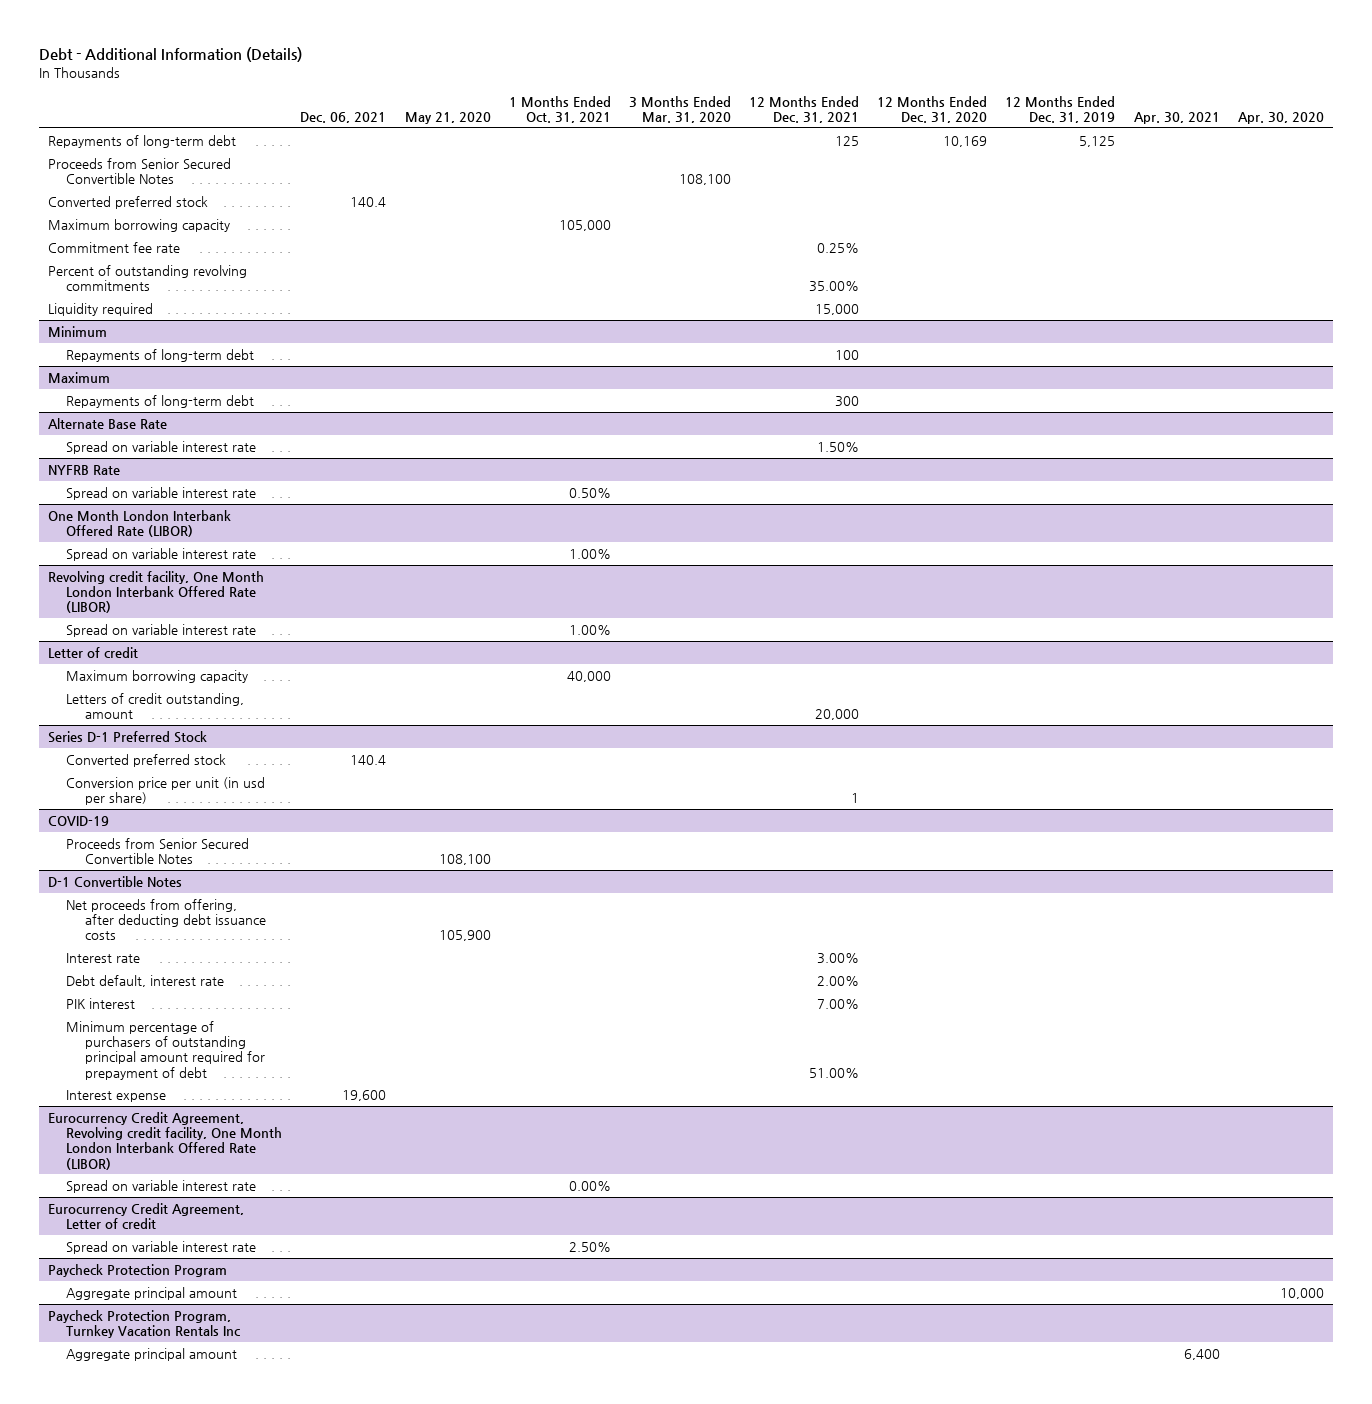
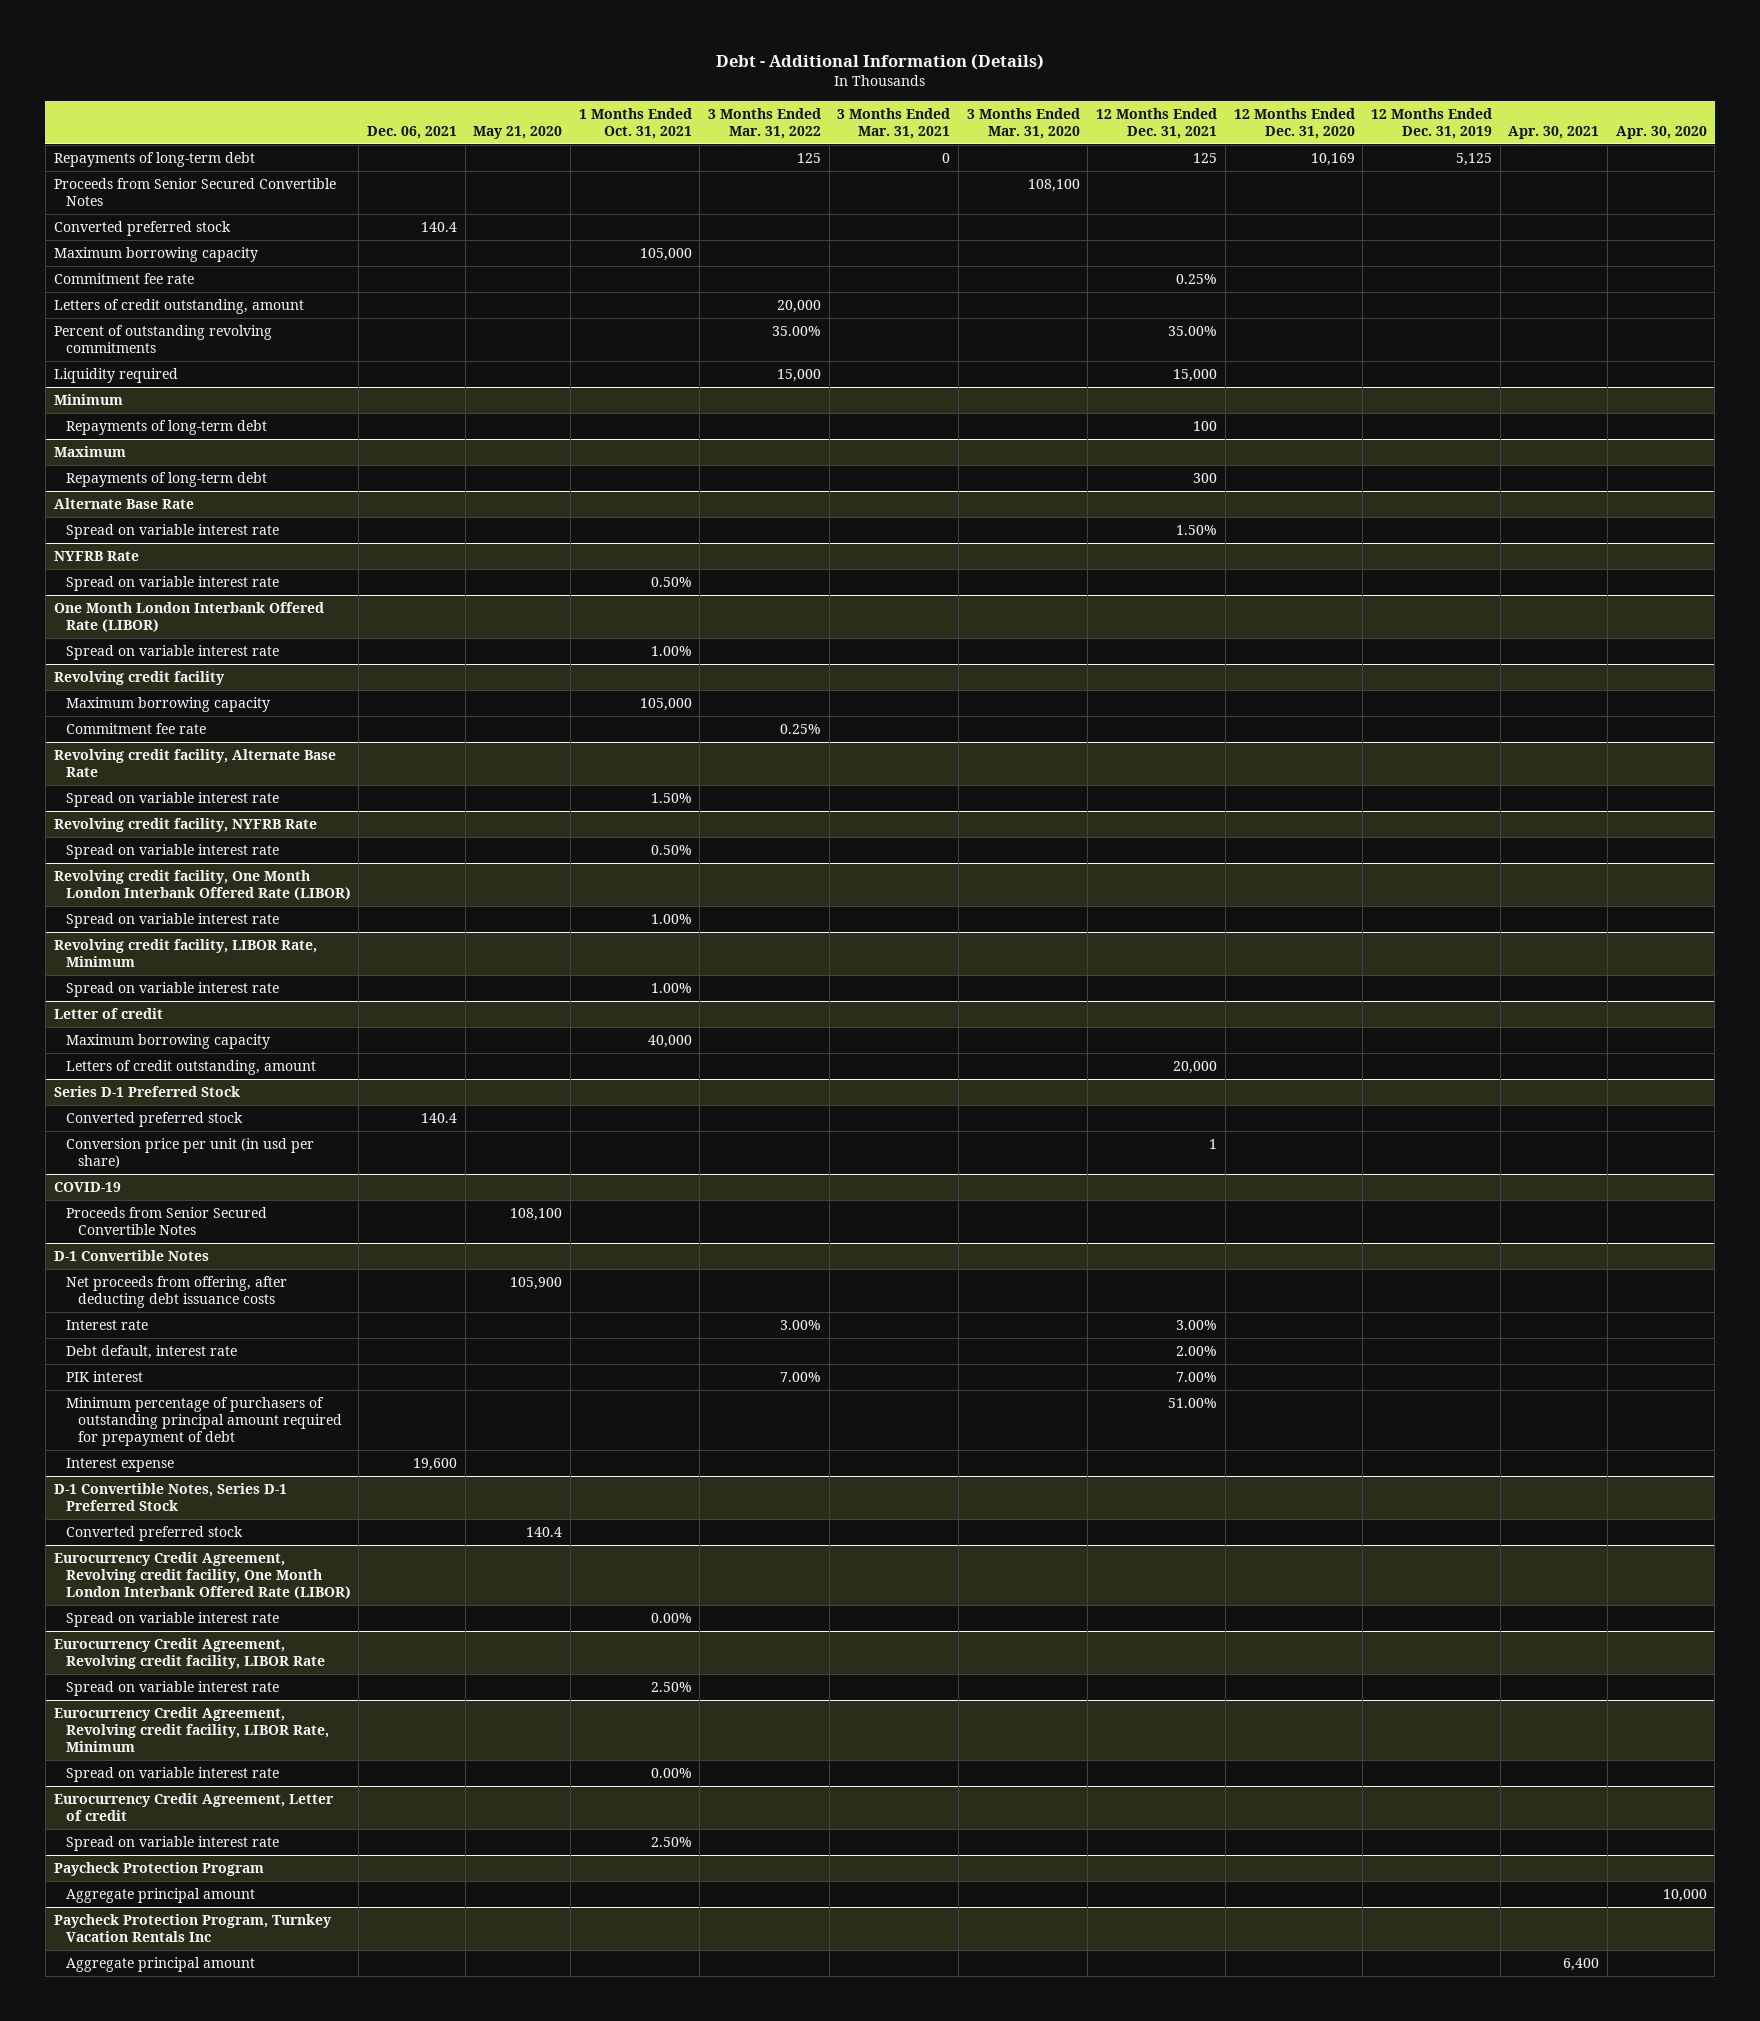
none -> [708,107,822,139] 3 Months Ended Mar. 31, 2022
none -> [837,107,951,139] 3 Months Ended Mar. 31, 2021
none -> [53,299,304,315] Letters of credit outstanding, amount
none -> [53,671,225,686] Revolving credit facility
none -> [65,697,270,713] Maximum borrowing capacity
none -> [65,723,206,735] Commitment fee rate
none -> [53,749,336,778] Revolving credit facility, Alternate Base Rate
none -> [65,792,279,808] Spread on variable interest rate
none -> [53,818,317,833] Revolving credit facility, NYFRB Rate
none -> [65,844,279,860] Spread on variable interest rate
none -> [53,939,317,968] Revolving credit facility, LIBOR Rate, Minimum
none -> [65,982,279,998] Spread on variable interest rate
none -> [53,1483,287,1512] D-1 Convertible Notes, Series D-1 Preferred Stock
none -> [65,1526,243,1542] Converted preferred stock
none -> [53,1638,325,1670] Eurocurrency Credit Agreement, Revolving credit facility, LIBOR Rate
none -> [65,1681,279,1697] Spread on variable interest rate
none -> [53,1707,329,1753] Eurocurrency Credit Agreement, Revolving credit facility, LIBOR Rate, Minimum
none -> [65,1767,279,1783] Spread on variable interest rate

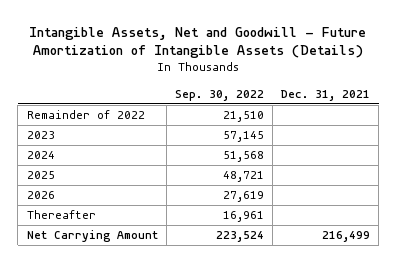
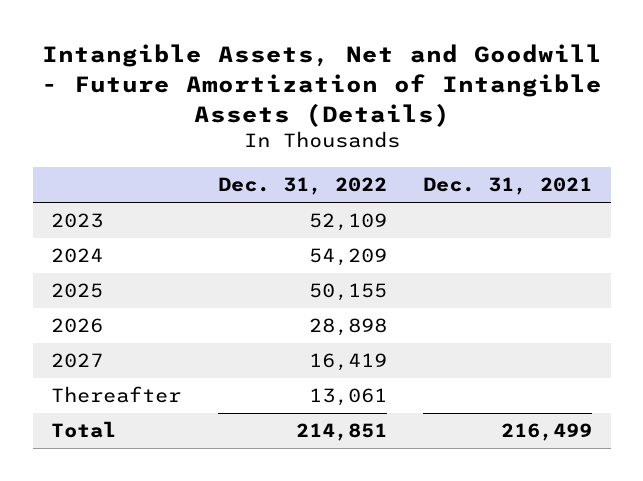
[174,89,264,101] Sep. 30, 2022 -> none
none -> [217,177,387,196] Dec. 31, 2022
[26,110,145,120] Remainder of 2022 -> none
none -> [50,353,103,369] 2027
[26,230,158,243] Net Carrying Amount -> [50,421,116,439] Total

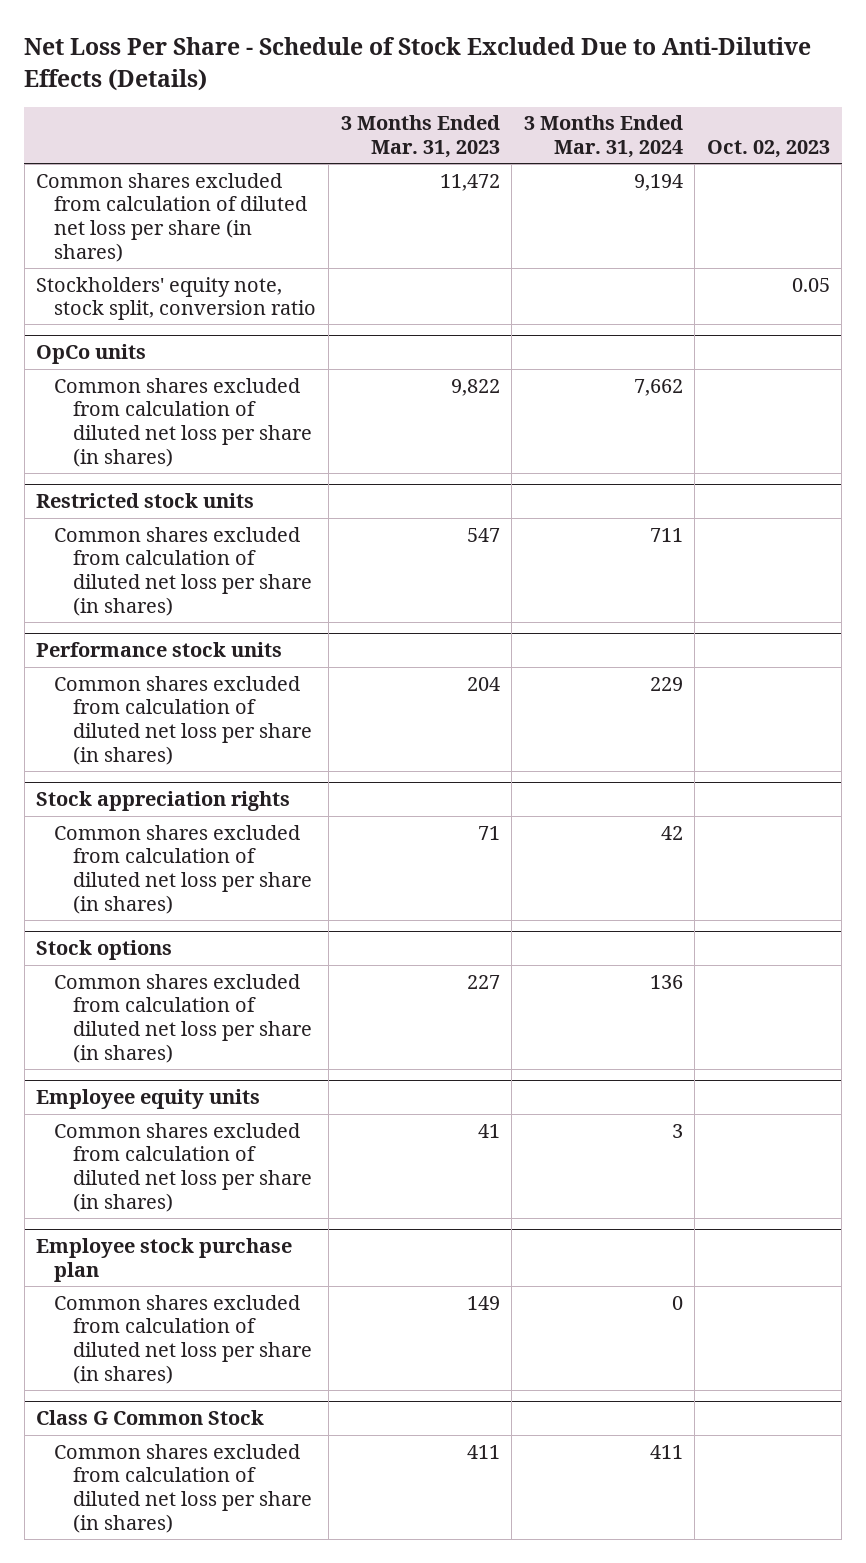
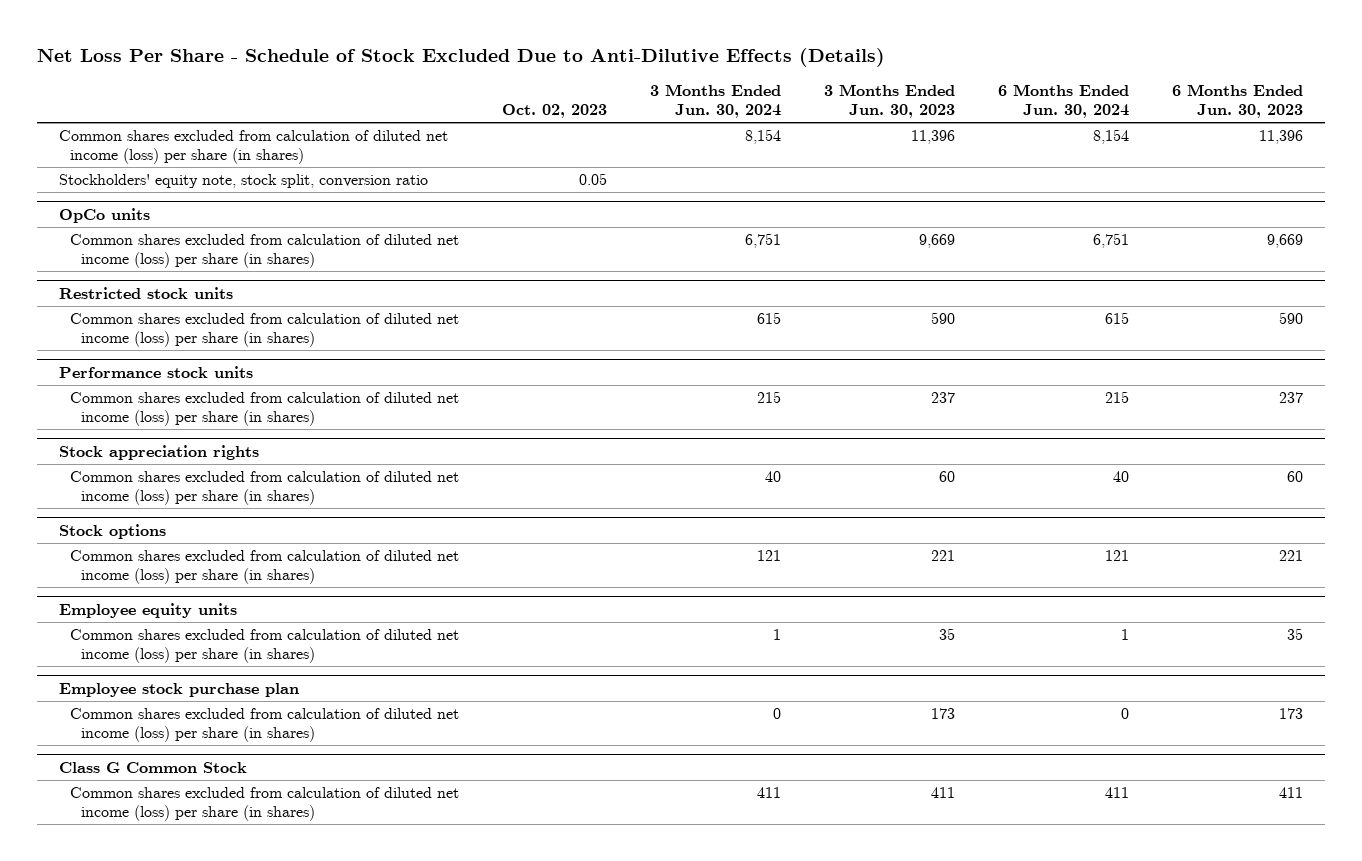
[340,115,500,159] 3 Months Ended Mar. 31, 2023 -> none
[523,115,683,159] 3 Months Ended Mar. 31, 2024 -> none
none -> [650,83,782,119] 3 Months Ended Jun. 30, 2024
none -> [824,83,956,119] 3 Months Ended Jun. 30, 2023
none -> [998,83,1130,119] 6 Months Ended Jun. 30, 2024
none -> [1172,83,1304,119] 6 Months Ended Jun. 30, 2023
[36,172,308,262] Common shares excluded from calculation of diluted net loss per share (in shares) -> [58,129,448,165] Common shares excluded from calculation of diluted net income (loss) per share (in shares)
[54,377,312,467] Common shares excluded from calculation of diluted net loss per share (in shares) -> [70,233,460,269] Common shares excluded from calculation of diluted net income (loss) per share (in shares)
[54,526,312,616] Common shares excluded from calculation of diluted net loss per share (in shares) -> [70,312,460,348] Common shares excluded from calculation of diluted net income (loss) per share (in shares)
[54,675,312,765] Common shares excluded from calculation of diluted net loss per share (in shares) -> [70,391,460,427] Common shares excluded from calculation of diluted net income (loss) per share (in shares)
[54,824,312,914] Common shares excluded from calculation of diluted net loss per share (in shares) -> [70,470,460,506] Common shares excluded from calculation of diluted net income (loss) per share (in shares)
[54,973,312,1063] Common shares excluded from calculation of diluted net loss per share (in shares) -> [70,549,460,585] Common shares excluded from calculation of diluted net income (loss) per share (in shares)
[54,1122,312,1212] Common shares excluded from calculation of diluted net loss per share (in shares) -> [70,628,460,664] Common shares excluded from calculation of diluted net income (loss) per share (in shares)
[54,1294,312,1384] Common shares excluded from calculation of diluted net loss per share (in shares) -> [70,707,460,743] Common shares excluded from calculation of diluted net income (loss) per share (in shares)
[54,1443,312,1533] Common shares excluded from calculation of diluted net loss per share (in shares) -> [70,786,460,822] Common shares excluded from calculation of diluted net income (loss) per share (in shares)

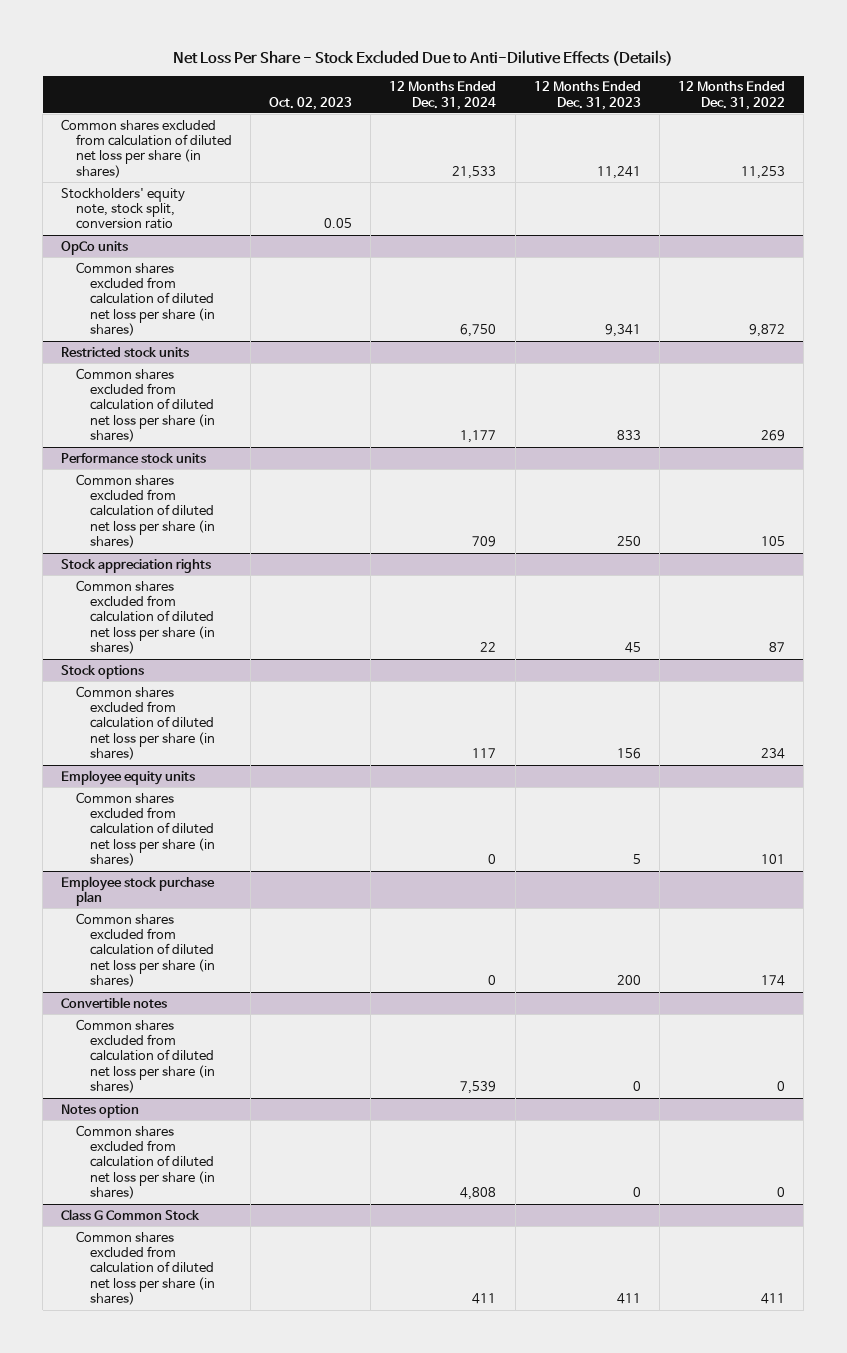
[37,48,886,68] Net Loss Per Share - Schedule of Stock Excluded Due to Anti-Dilutive Effects (Details) -> [173,49,674,66] Net Loss Per Share - Stock Excluded Due to Anti-Dilutive Effects (Details)
[650,83,782,119] 3 Months Ended Jun. 30, 2024 -> none
[824,83,956,119] 3 Months Ended Jun. 30, 2023 -> none
[998,83,1130,119] 6 Months Ended Jun. 30, 2024 -> none
[1172,83,1304,119] 6 Months Ended Jun. 30, 2023 -> none
none -> [389,81,497,110] 12 Months Ended Dec. 31, 2024
none -> [533,81,641,110] 12 Months Ended Dec. 31, 2023
none -> [678,81,786,110] 12 Months Ended Dec. 31, 2022
[58,129,448,165] Common shares excluded from calculation of diluted net income (loss) per share (in shares) -> [61,118,232,178] Common shares excluded from calculation of diluted net loss per share (in shares)
[70,233,460,269] Common shares excluded from calculation of diluted net income (loss) per share (in shares) -> [75,261,215,337] Common shares excluded from calculation of diluted net loss per share (in shares)
[70,312,460,348] Common shares excluded from calculation of diluted net income (loss) per share (in shares) -> [75,367,215,443] Common shares excluded from calculation of diluted net loss per share (in shares)
[70,391,460,427] Common shares excluded from calculation of diluted net income (loss) per share (in shares) -> [75,473,215,549] Common shares excluded from calculation of diluted net loss per share (in shares)
[70,470,460,506] Common shares excluded from calculation of diluted net income (loss) per share (in shares) -> [75,579,215,655] Common shares excluded from calculation of diluted net loss per share (in shares)
[70,549,460,585] Common shares excluded from calculation of diluted net income (loss) per share (in shares) -> [75,685,215,761] Common shares excluded from calculation of diluted net loss per share (in shares)
[70,628,460,664] Common shares excluded from calculation of diluted net income (loss) per share (in shares) -> [75,791,215,867] Common shares excluded from calculation of diluted net loss per share (in shares)
[70,707,460,743] Common shares excluded from calculation of diluted net income (loss) per share (in shares) -> [75,912,215,988] Common shares excluded from calculation of diluted net loss per share (in shares)
none -> [61,996,168,1008] Convertible notes
none -> [75,1018,215,1094] Common shares excluded from calculation of diluted net loss per share (in shares)
none -> [61,1103,140,1118] Notes option
none -> [75,1124,215,1200] Common shares excluded from calculation of diluted net loss per share (in shares)
[70,786,460,822] Common shares excluded from calculation of diluted net income (loss) per share (in shares) -> [75,1230,215,1306] Common shares excluded from calculation of diluted net loss per share (in shares)

